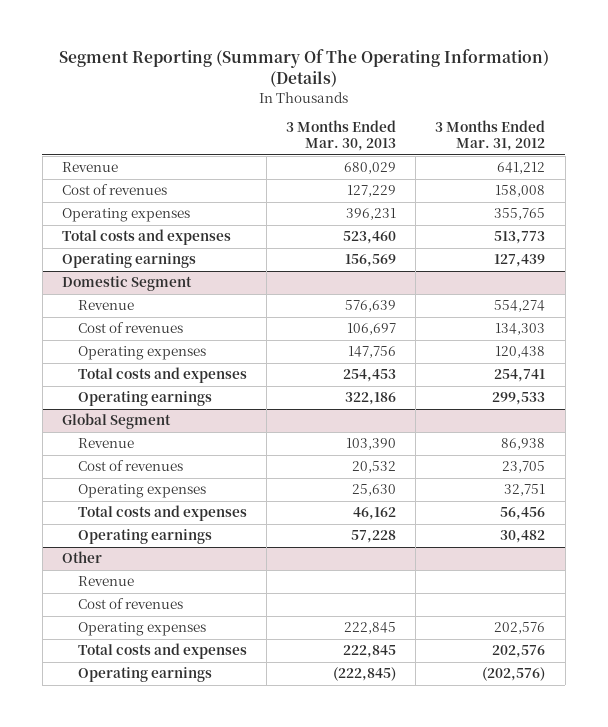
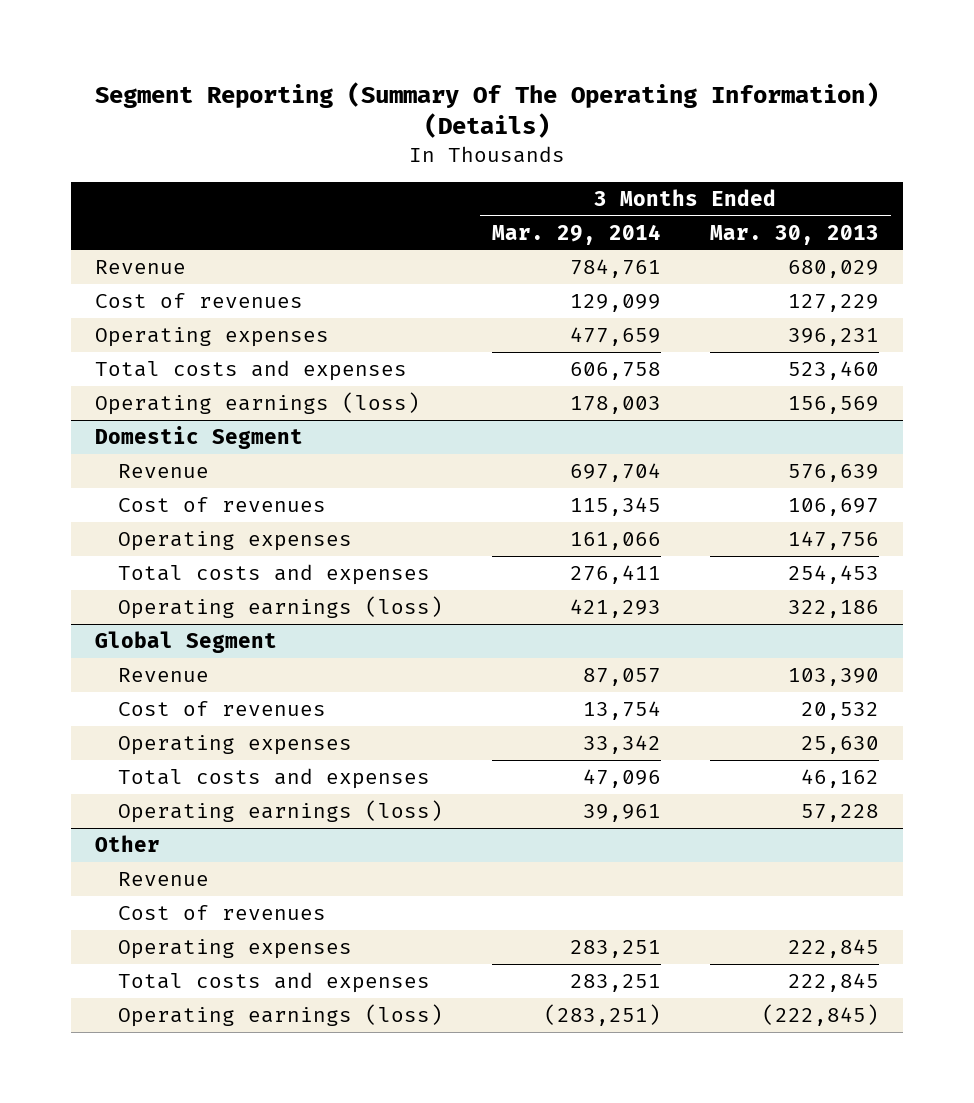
[435,120,546,152] 3 Months Ended Mar. 31, 2012 -> none
none -> [491,223,661,245] Mar. 29, 2014
[62,253,197,269] Operating earnings -> [95,391,421,415] Operating earnings (loss)
[77,391,212,407] Operating earnings -> [118,595,444,619] Operating earnings (loss)
[77,529,212,545] Operating earnings -> [118,799,444,823] Operating earnings (loss)
[77,667,212,683] Operating earnings -> [118,1003,444,1027] Operating earnings (loss)

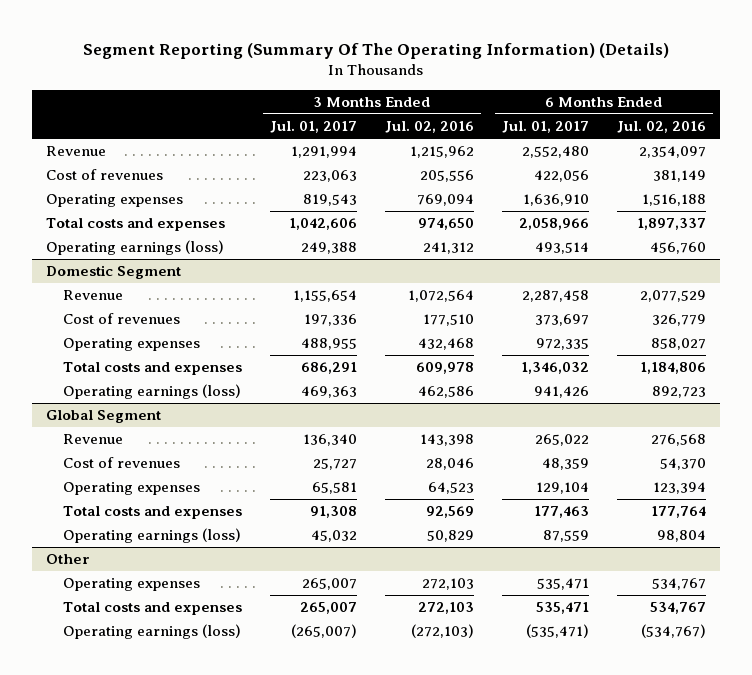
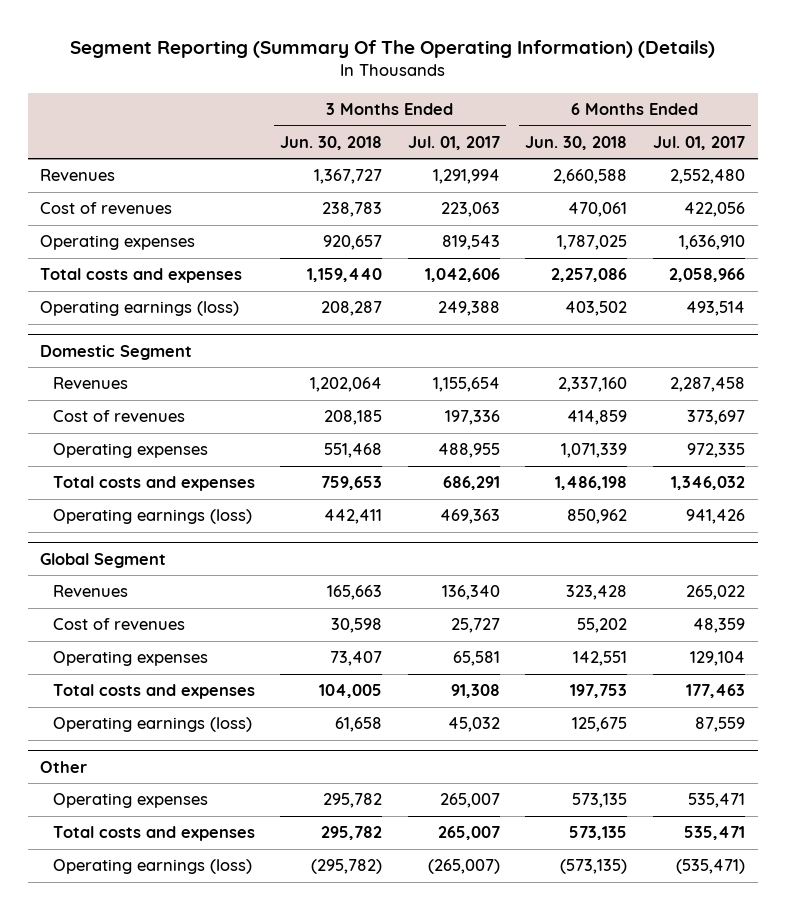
[385,121,475,134] Jul. 02, 2016 -> none
[617,121,707,134] Jul. 02, 2016 -> none
none -> [280,135,383,150] Jun. 30, 2018
none -> [525,135,628,150] Jun. 30, 2018
[45,146,106,157] Revenue -> [40,169,116,182] Revenues
[62,290,123,301] Revenue -> [52,377,128,390] Revenues
[62,434,123,445] Revenue -> [52,585,128,598] Revenues

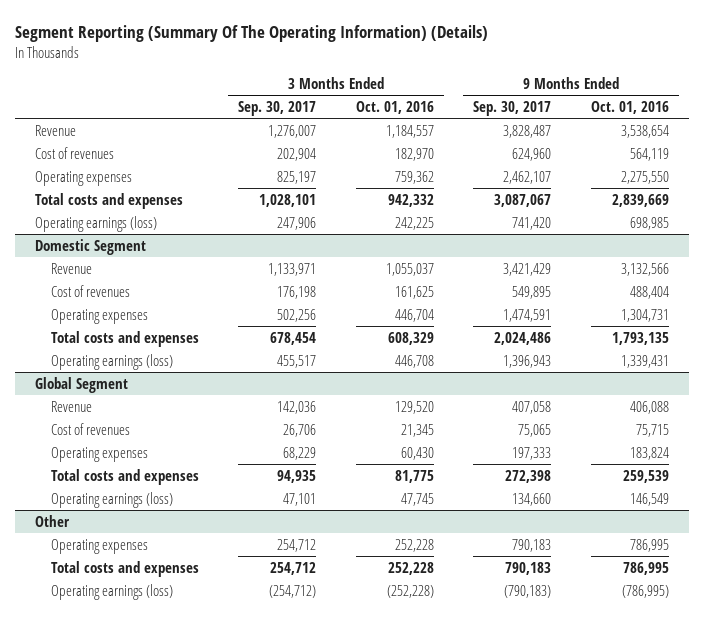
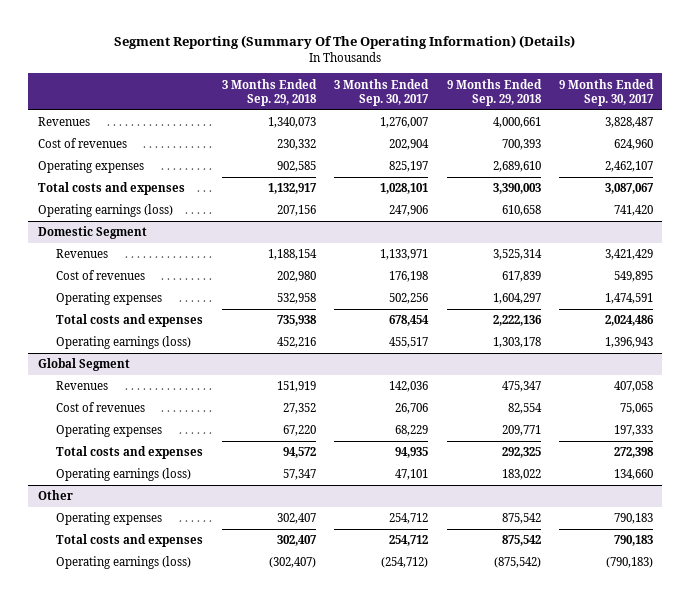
[355,100,434,114] Oct. 01, 2016 -> none
[590,100,669,114] Oct. 01, 2016 -> none
none -> [221,78,317,106] 3 Months Ended Sep. 29, 2018
none -> [446,78,542,106] 9 Months Ended Sep. 29, 2018
[34,124,76,136] Revenue -> [37,117,90,127] Revenues
[50,262,92,274] Revenue -> [56,249,109,259] Revenues
[50,400,92,412] Revenue -> [56,381,109,391] Revenues

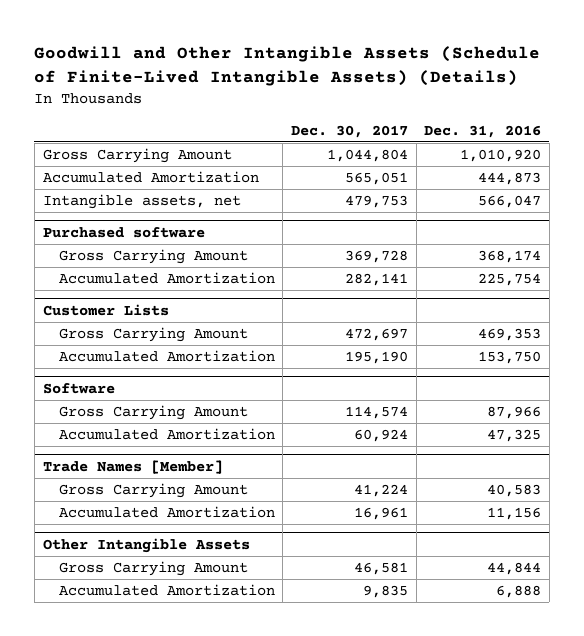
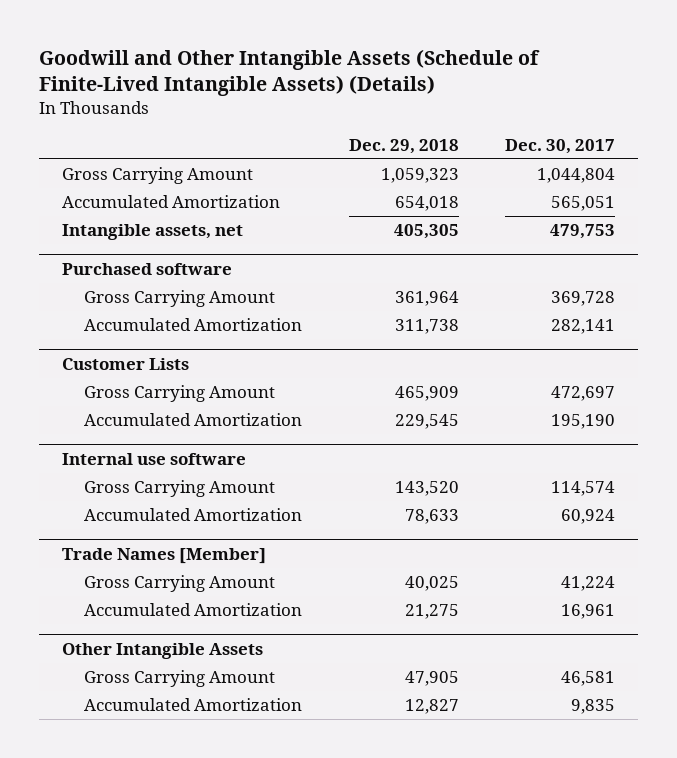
[424,124,542,138] Dec. 31, 2016 -> none
none -> [348,138,459,154] Dec. 29, 2018
[42,383,115,395] Software -> [62,452,247,465] Internal use software

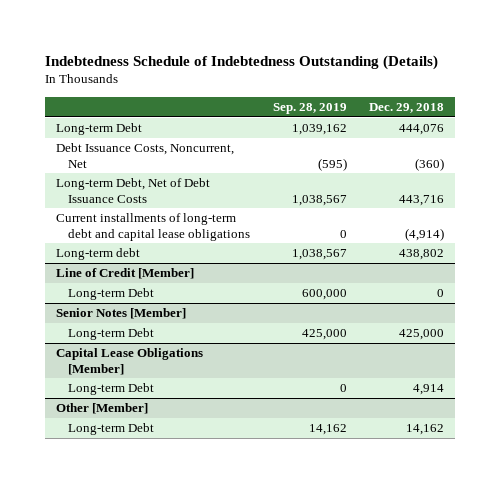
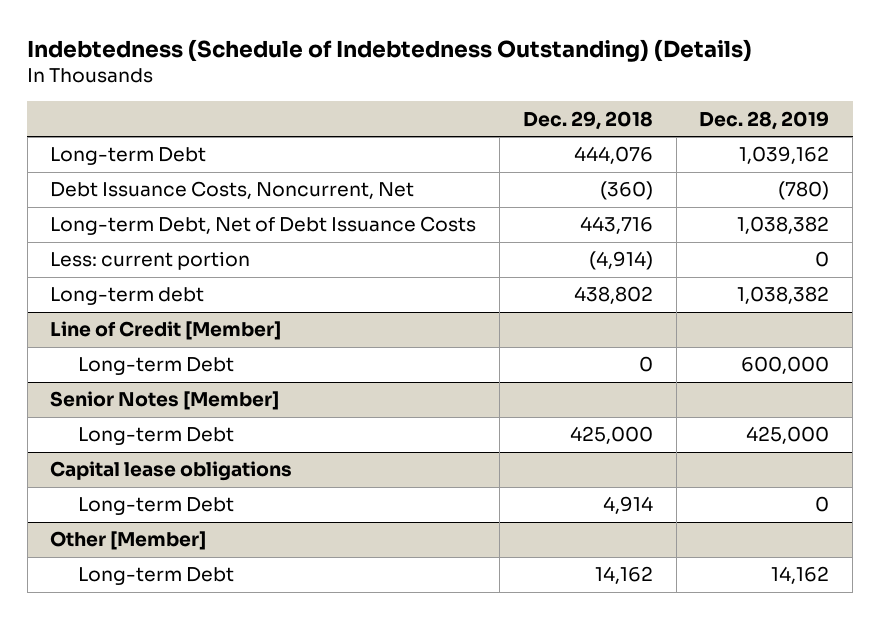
[45,54,439,70] Indebtedness Schedule of Indebtedness Outstanding (Details) -> [27,38,753,62] Indebtedness (Schedule of Indebtedness Outstanding) (Details)
[272,102,347,114] Sep. 28, 2019 -> none
none -> [699,110,830,130] Dec. 28, 2019
[56,213,251,241] Current installments of long-term debt and capital lease obligations -> [50,251,251,271] Less: current portion
[56,348,204,375] Capital Lease Obligations [Member] -> [50,461,293,482] Capital lease obligations

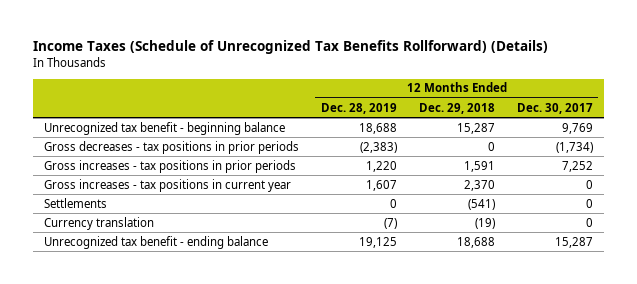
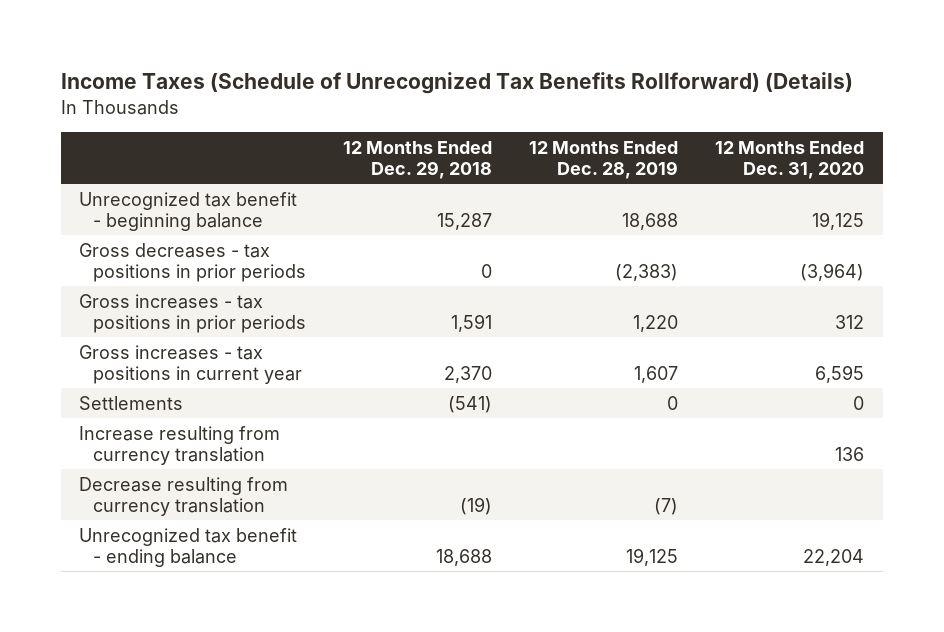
[516,102,593,114] Dec. 30, 2017 -> none
none -> [715,140,865,179] 12 Months Ended Dec. 31, 2020
none -> [79,425,281,465] Increase resulting from currency translation
[43,216,154,230] Currency translation -> [79,476,289,516] Decrease resulting from currency translation

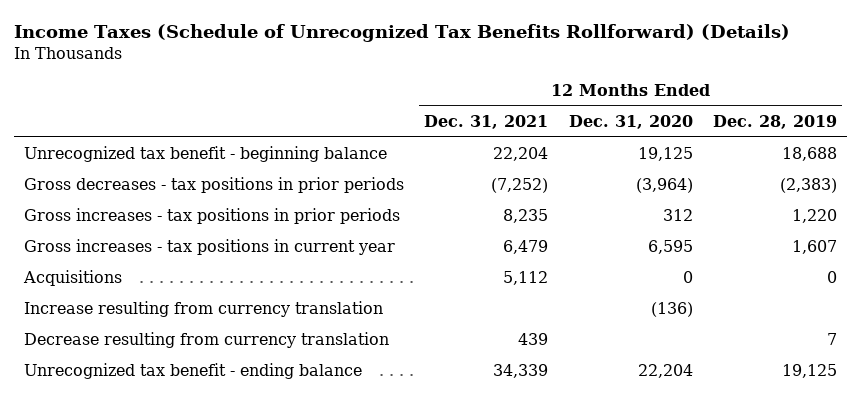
[343,140,493,179] 12 Months Ended Dec. 29, 2018 -> none
none -> [424,115,549,130] Dec. 31, 2021
[79,395,184,410] Settlements -> none
none -> [22,270,122,287] Acquisitions
[835,446,865,461] 136 -> [650,302,693,318] (136)
[654,497,679,515] (7) -> [827,333,838,346] 7

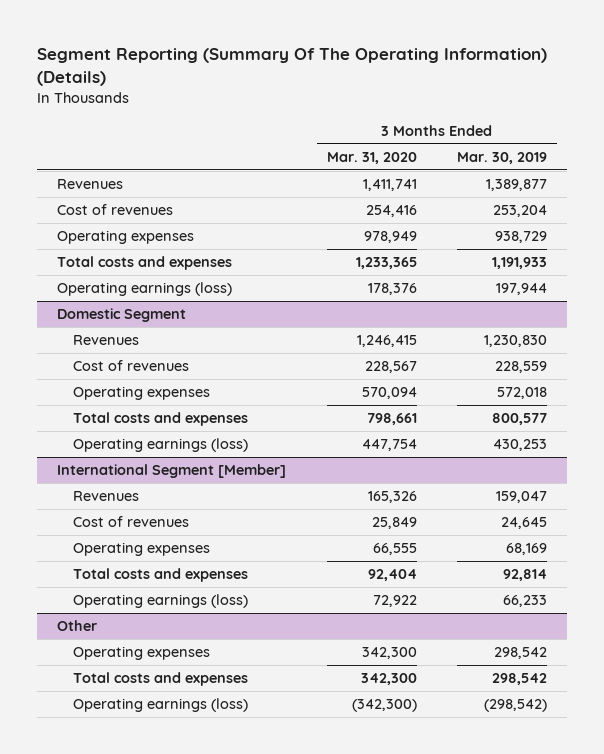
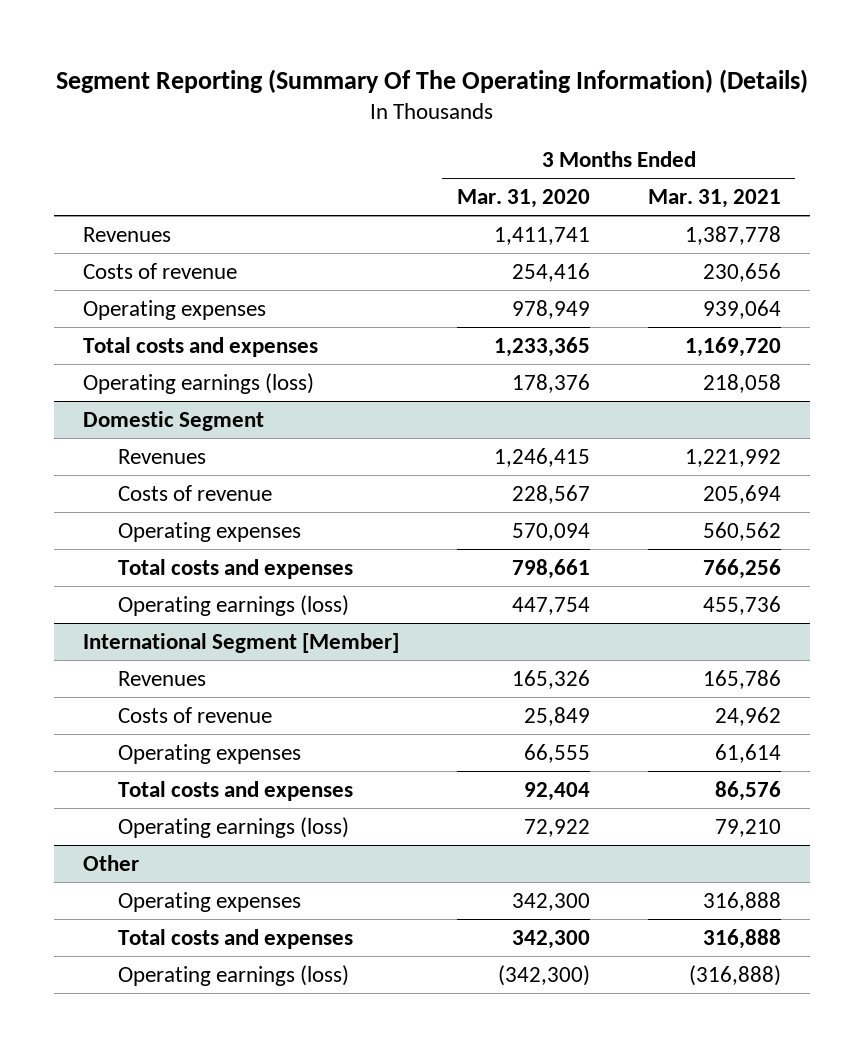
[457,151,548,164] Mar. 30, 2019 -> none
none -> [647,189,781,209] Mar. 31, 2021
[57,204,174,216] Cost of revenues -> [82,262,237,279] Costs of revenue
[73,360,190,372] Cost of revenues -> [118,484,273,501] Costs of revenue
[73,516,190,528] Cost of revenues -> [118,706,273,723] Costs of revenue

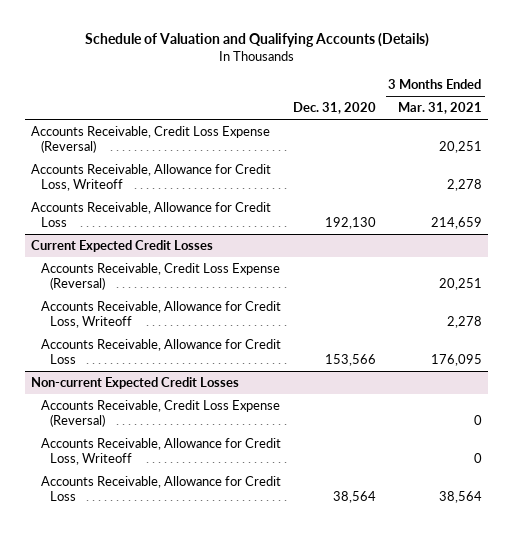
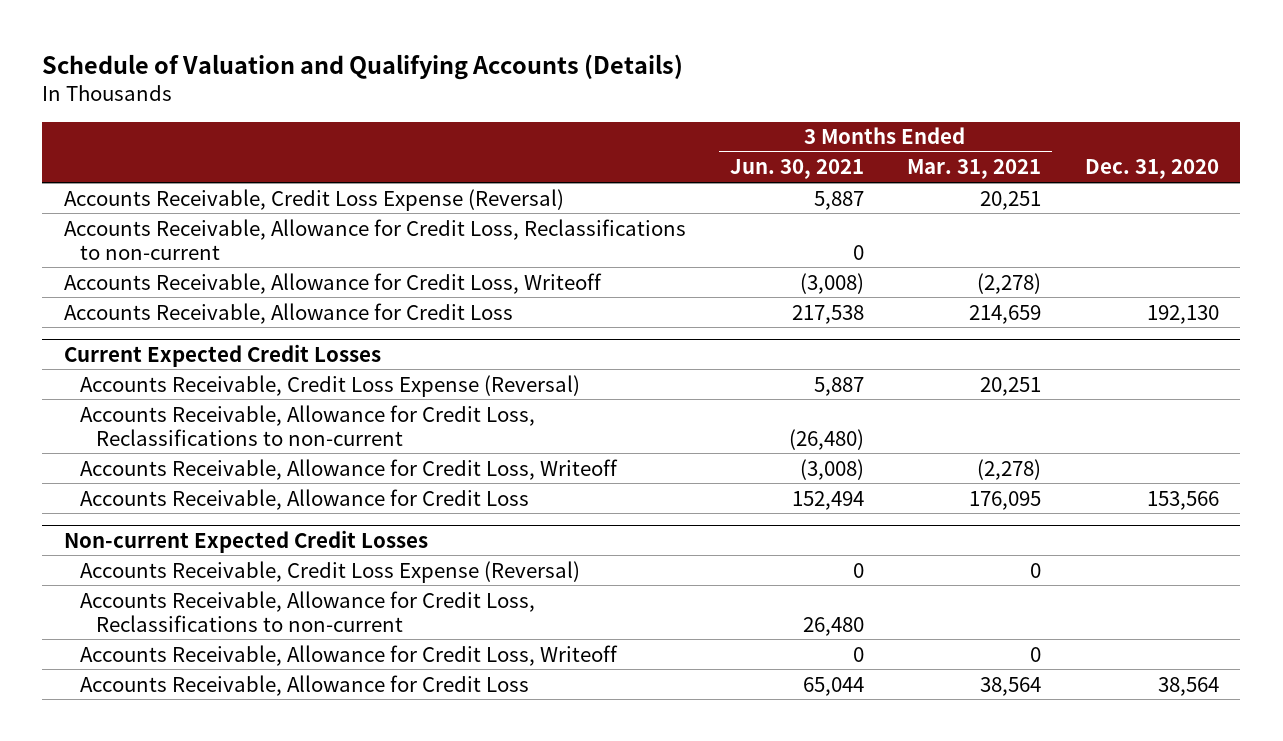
none -> [729,159,864,180] Jun. 30, 2021
none -> [63,218,686,260] Accounts Receivable, Allowance for Credit Loss, Reclassifications to non-current
[446,178,482,191] 2,278 -> [977,272,1042,294] (2,278)
none -> [79,404,535,446] Accounts Receivable, Allowance for Credit Loss, Reclassifications to non-current
[446,315,482,328] 2,278 -> [977,458,1042,480] (2,278)
none -> [79,590,535,632] Accounts Receivable, Allowance for Credit Loss, Reclassifications to non-current

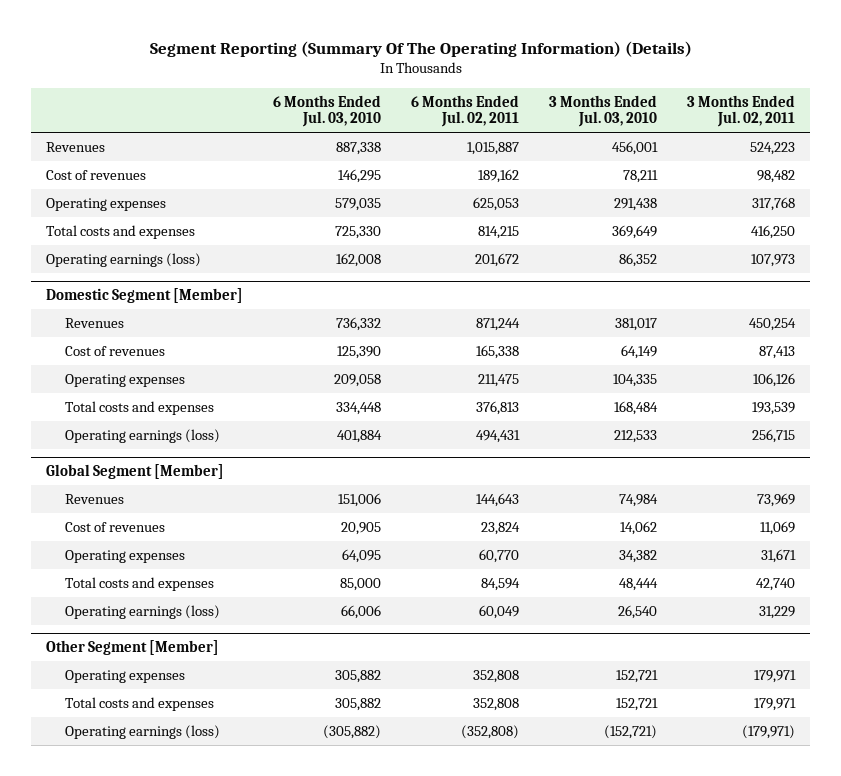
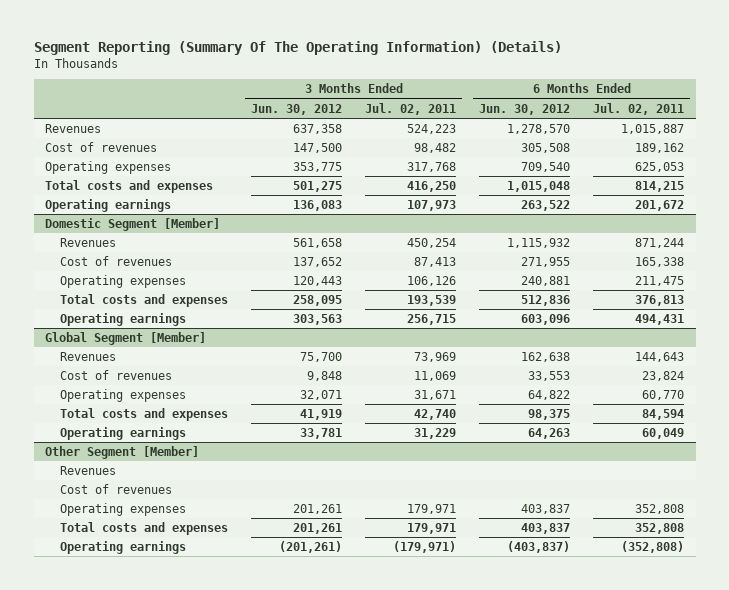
[273,94,382,128] 6 Months Ended Jul. 03, 2010 -> none
[549,94,658,128] 3 Months Ended Jul. 03, 2010 -> none
none -> [251,103,343,115] Jun. 30, 2012
none -> [479,103,571,115] Jun. 30, 2012
[46,252,202,267] Operating earnings (loss) -> [45,198,172,212] Operating earnings
[64,428,220,443] Operating earnings (loss) -> [60,312,187,326] Operating earnings
[64,604,220,619] Operating earnings (loss) -> [60,426,187,440] Operating earnings
none -> [60,465,117,475] Revenues
none -> [60,483,173,494] Cost of revenues
[64,724,220,739] Operating earnings (loss) -> [60,540,187,554] Operating earnings

